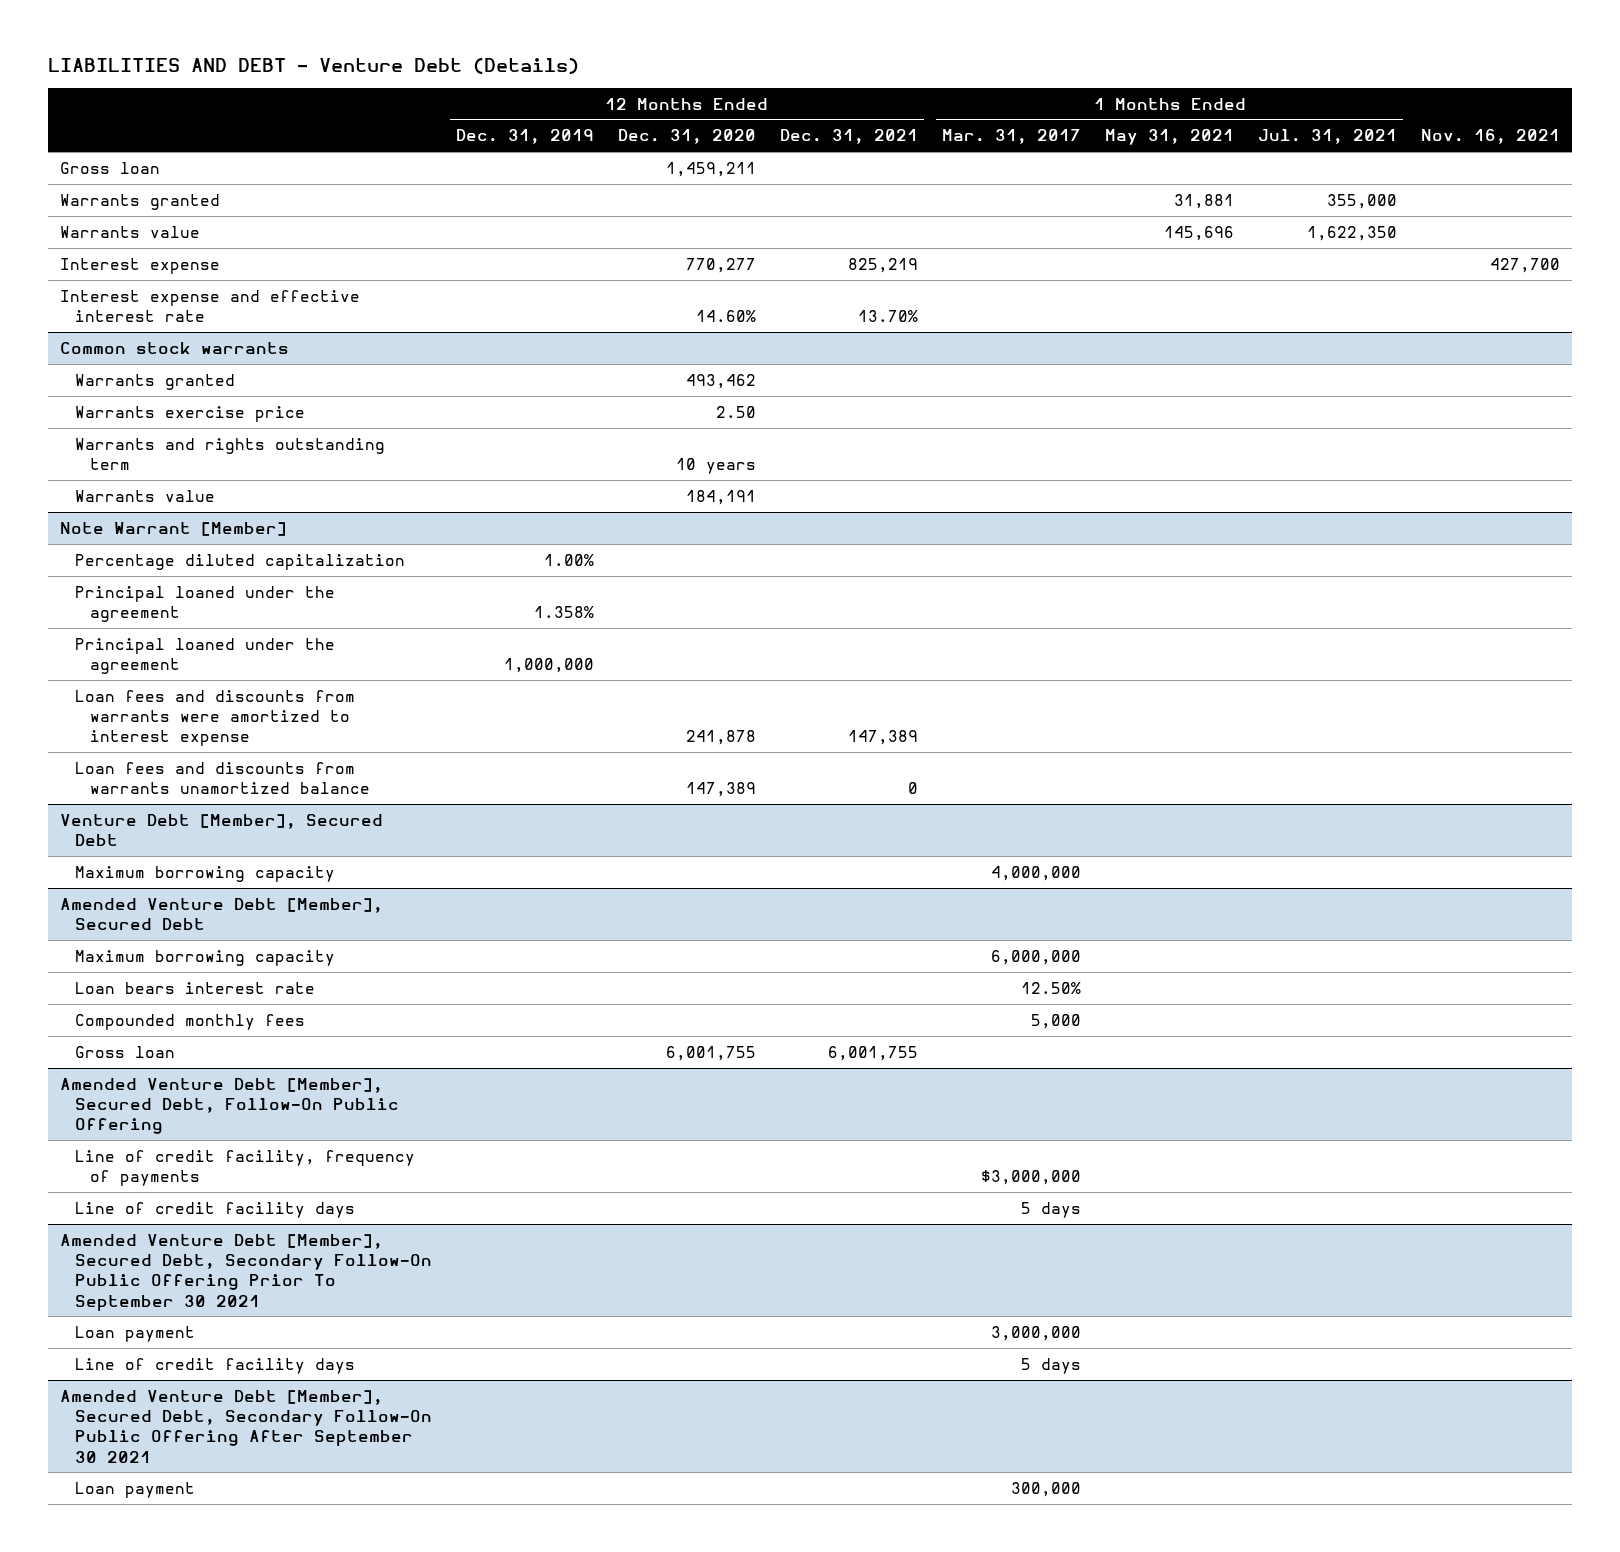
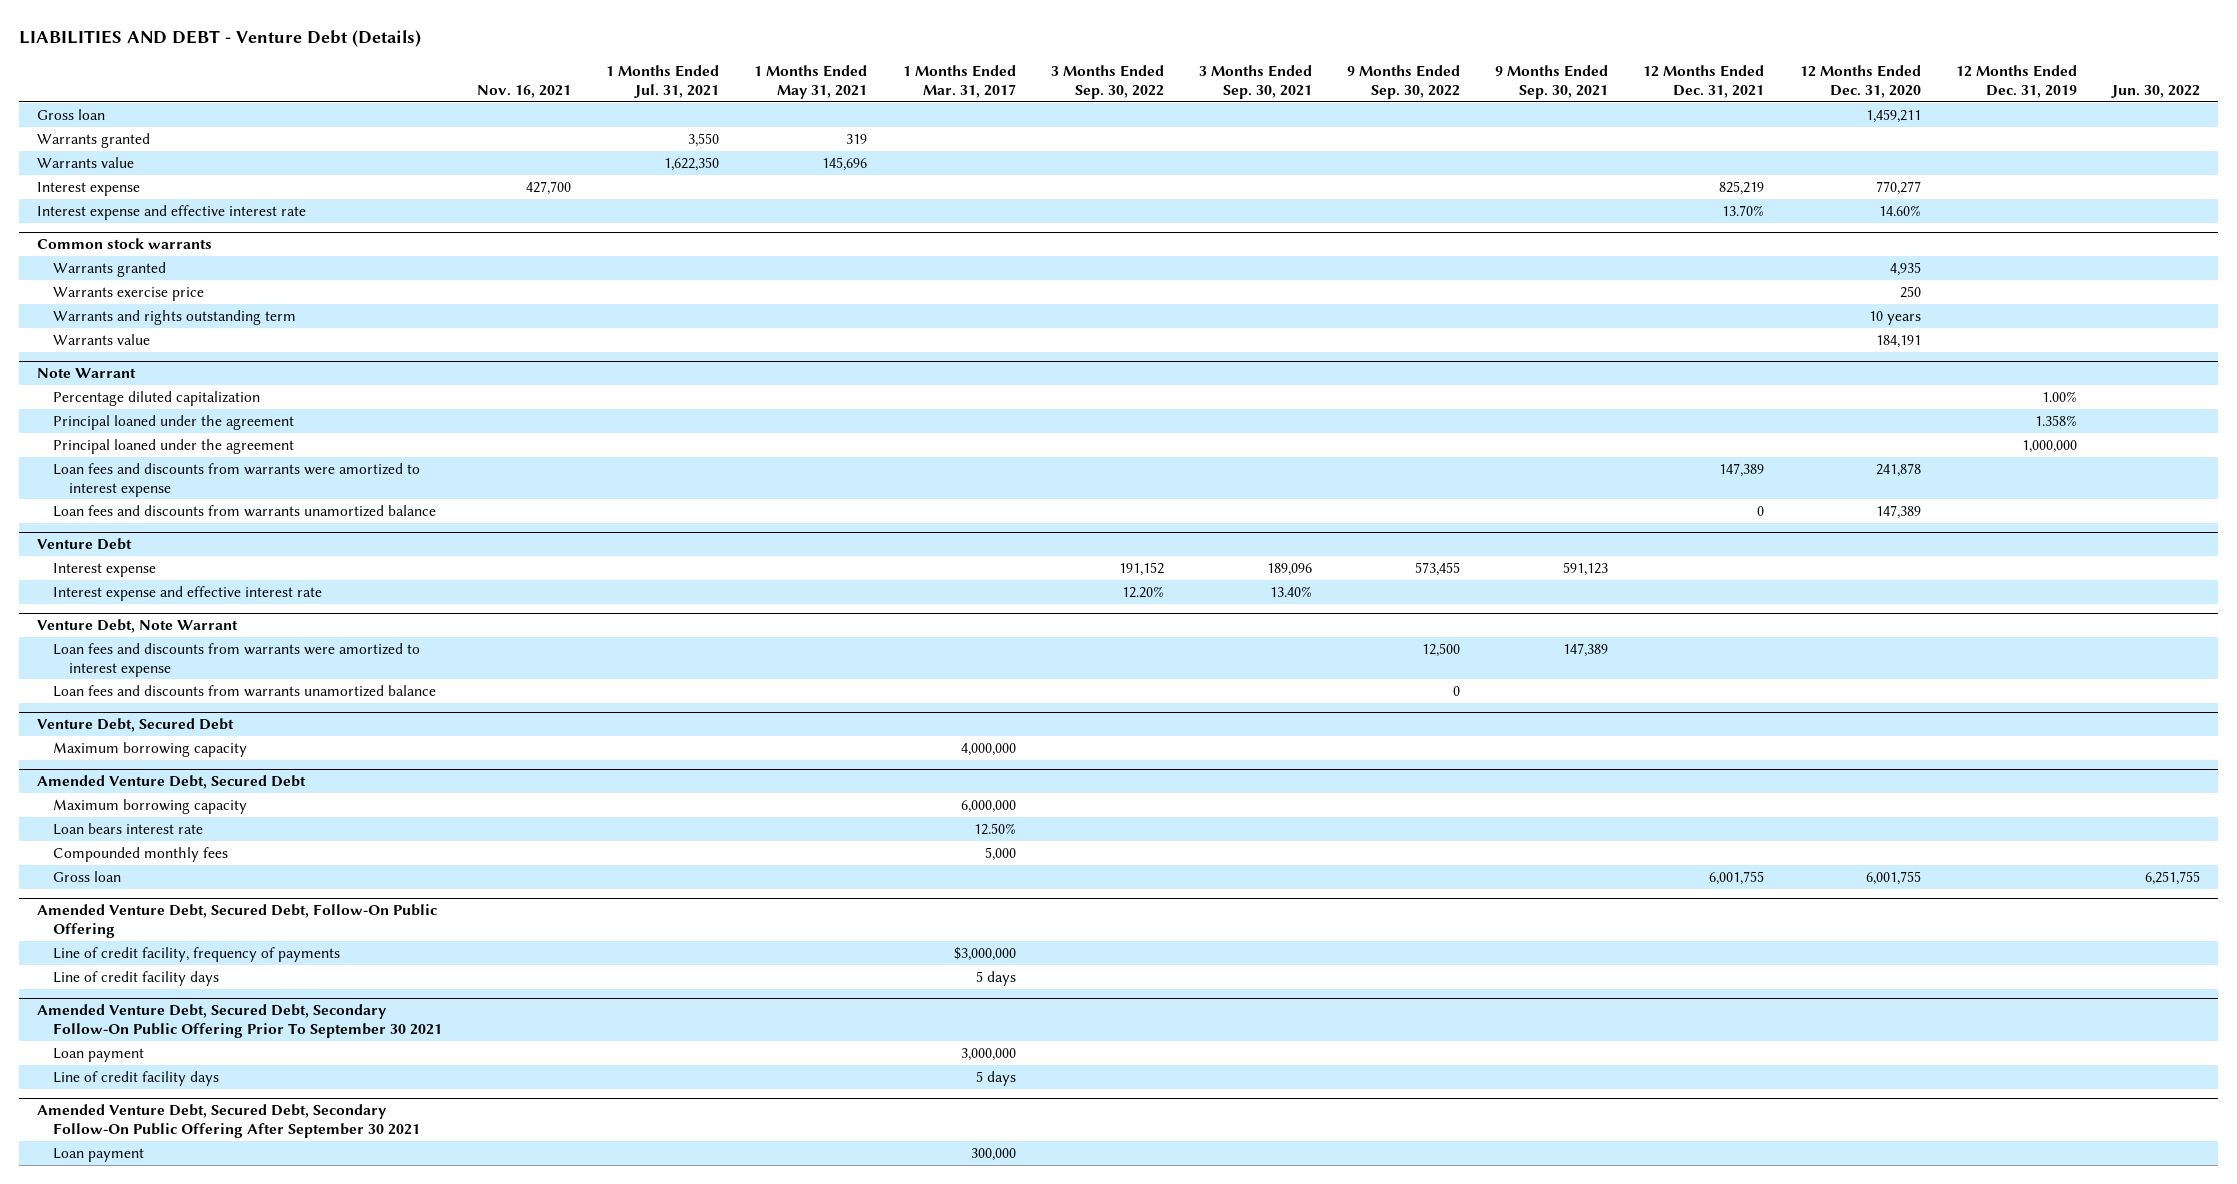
none -> [1050,65,1164,99] 3 Months Ended Sep. 30, 2022
none -> [1198,65,1312,99] 3 Months Ended Sep. 30, 2021
none -> [1347,65,1461,99] 9 Months Ended Sep. 30, 2022
none -> [1495,65,1609,99] 9 Months Ended Sep. 30, 2021
none -> [2110,84,2200,98] Jun. 30, 2022
[1174,193,1235,209] 31,881 -> [846,134,868,145] 319
[1326,193,1397,209] 355,000 -> [688,133,720,148] 3,550
[686,373,757,389] 493,462 -> [1889,262,1921,277] 4,935
[716,405,757,418] 2.50 -> [1899,286,1921,299] 250
[59,521,287,536] Note Warrant [Member] -> [36,368,136,379] Note Warrant
none -> [36,538,132,551] Venture Debt
none -> [52,563,156,578] Interest expense
none -> [52,586,322,602] Interest expense and effective interest rate
none -> [36,619,238,634] Venture Debt, Note Warrant
none -> [52,643,420,677] Loan fees and discounts from warrants were amortized to interest expense
none -> [52,685,436,698] Loan fees and discounts from warrants unamortized balance
[59,813,383,847] Venture Debt [Member], Secured Debt -> [36,718,234,733] Venture Debt, Secured Debt
[59,897,383,931] Amended Venture Debt [Member], Secured Debt -> [36,775,306,790] Amended Venture Debt, Secured Debt
[59,1077,400,1135] Amended Venture Debt [Member], Secured Debt, Follow-On Public Offering -> [36,904,437,938] Amended Venture Debt, Secured Debt, Follow-On Public Offering
[59,1233,433,1311] Amended Venture Debt [Member], Secured Debt, Secondary Follow-On Public Offering Prior To September 30 2021 -> [36,1004,442,1038] Amended Venture Debt, Secured Debt, Secondary Follow-On Public Offering Prior To September 30 2021
[59,1389,433,1463] Amended Venture Debt [Member], Secured Debt, Secondary Follow-On Public Offering After September 30 2021 -> [36,1104,420,1138] Amended Venture Debt, Secured Debt, Secondary Follow-On Public Offering After September 30 2021

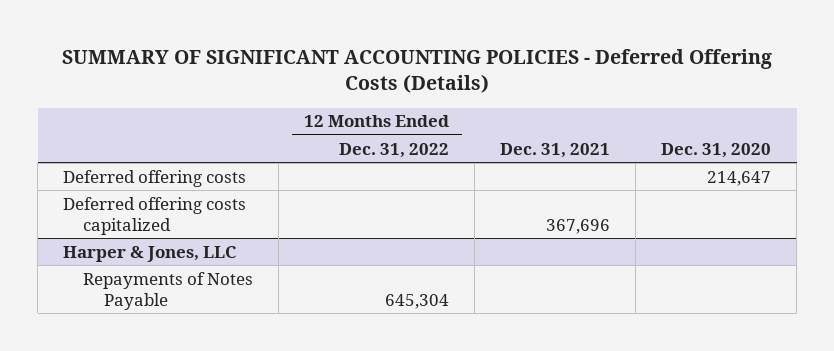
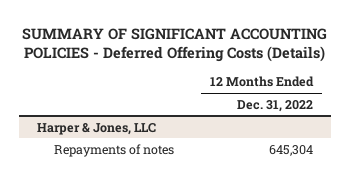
[500,142,611,158] Dec. 31, 2021 -> none
[661,142,772,158] Dec. 31, 2020 -> none
[63,169,247,187] Deferred offering costs -> none
[63,196,247,235] Deferred offering costs capitalized -> none
[83,271,254,310] Repayments of Notes Payable -> [53,143,174,157] Repayments of notes

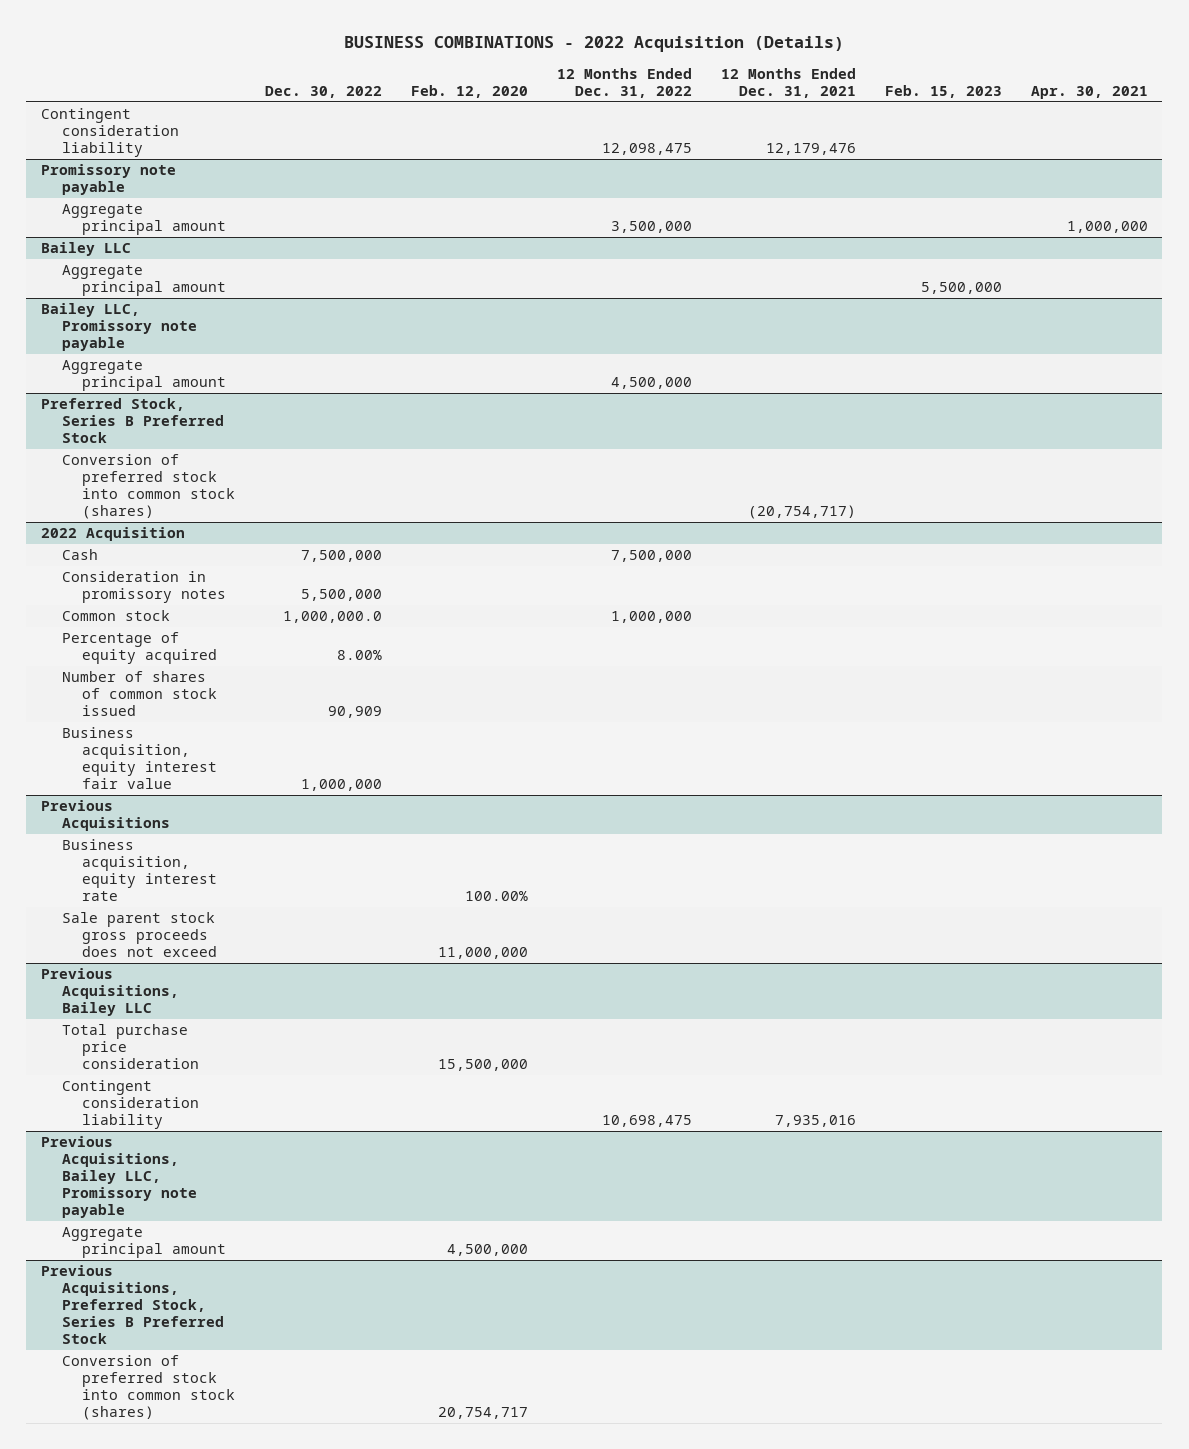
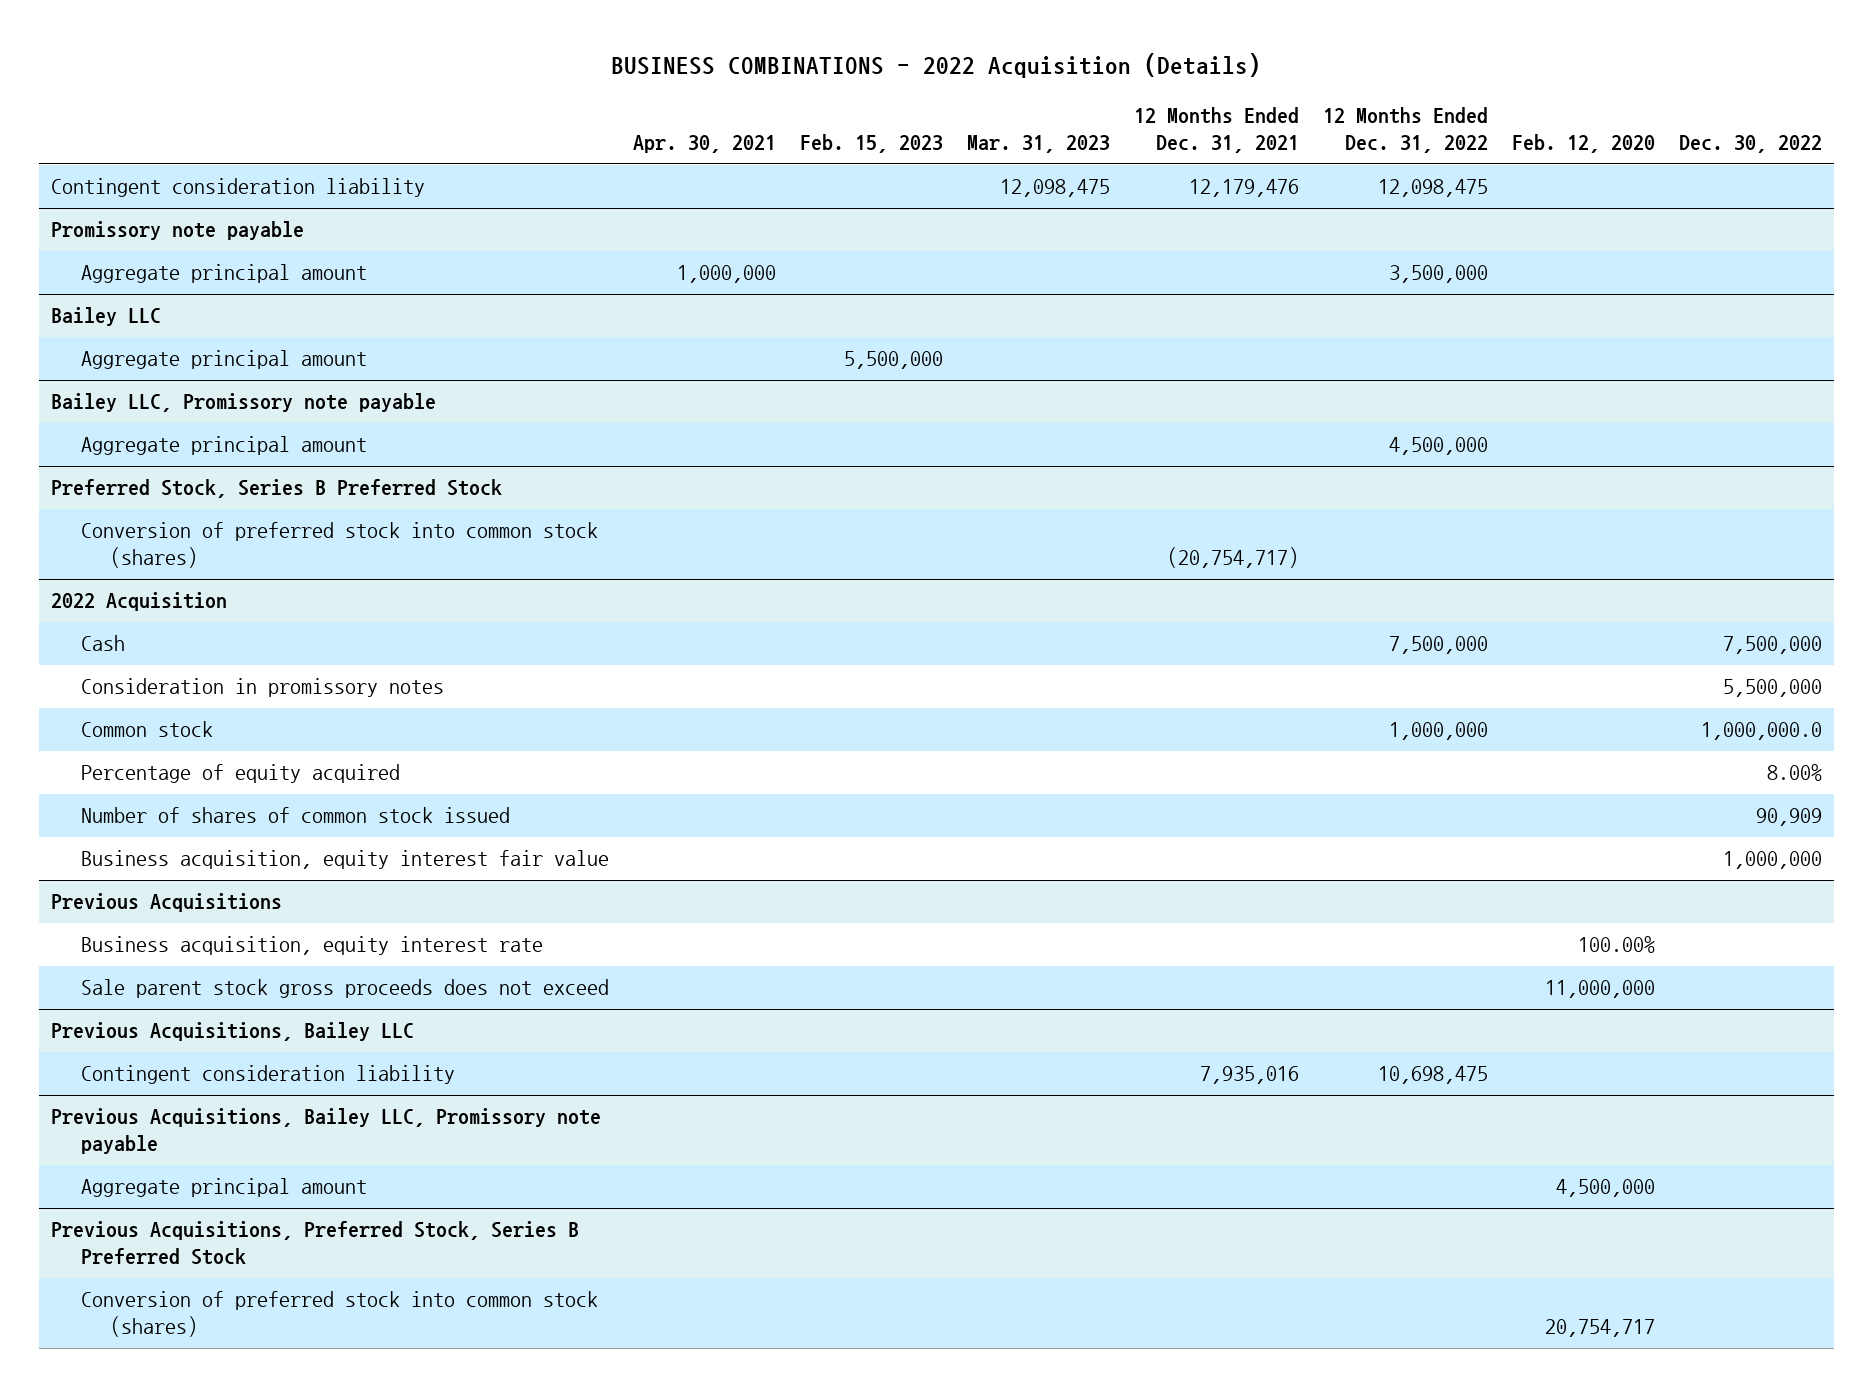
none -> [966,135,1110,154] Mar. 31, 2023
[61,1024,200,1069] Total purchase price consideration -> none

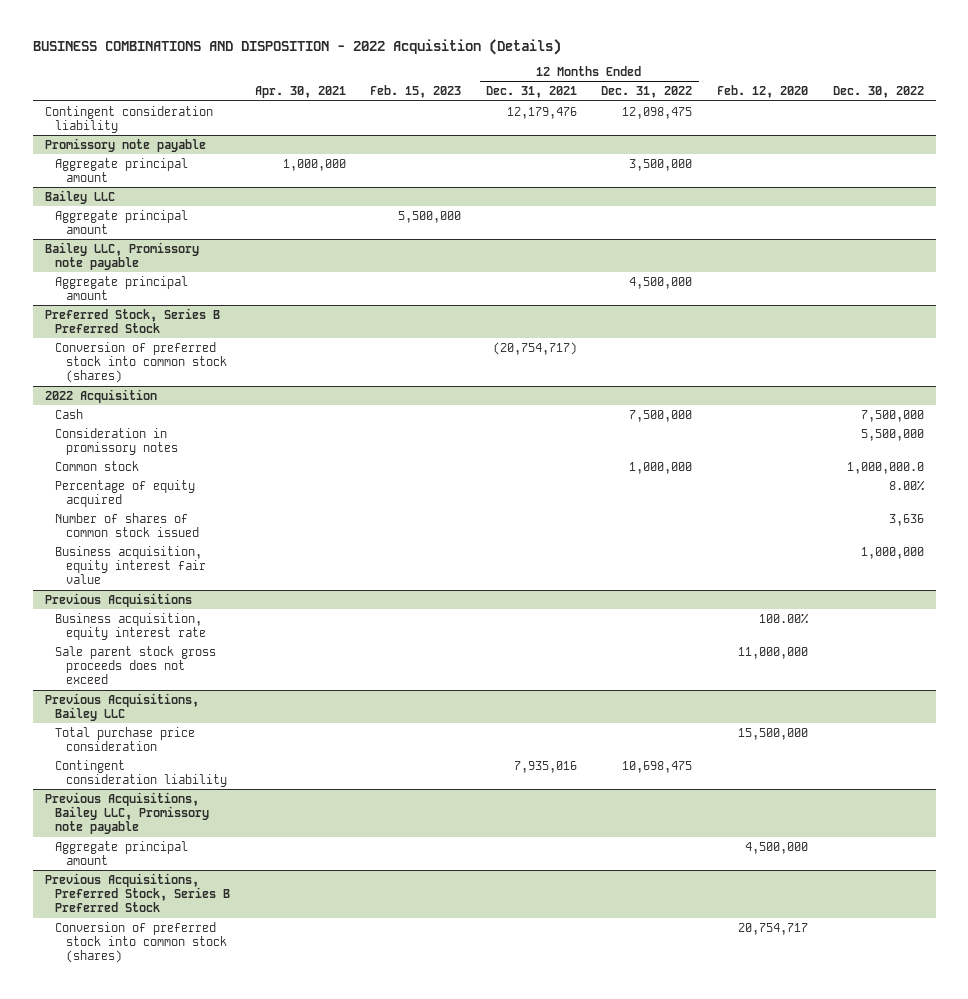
[611,52,1262,78] BUSINESS COMBINATIONS - 2022 Acquisition (Details) -> [32,38,561,55] BUSINESS COMBINATIONS AND DISPOSITION - 2022 Acquisition (Details)
[966,135,1110,154] Mar. 31, 2023 -> none
[1755,808,1822,827] 90,909 -> [888,513,924,526] 3,636
none -> [55,726,196,752] Total purchase price consideration

